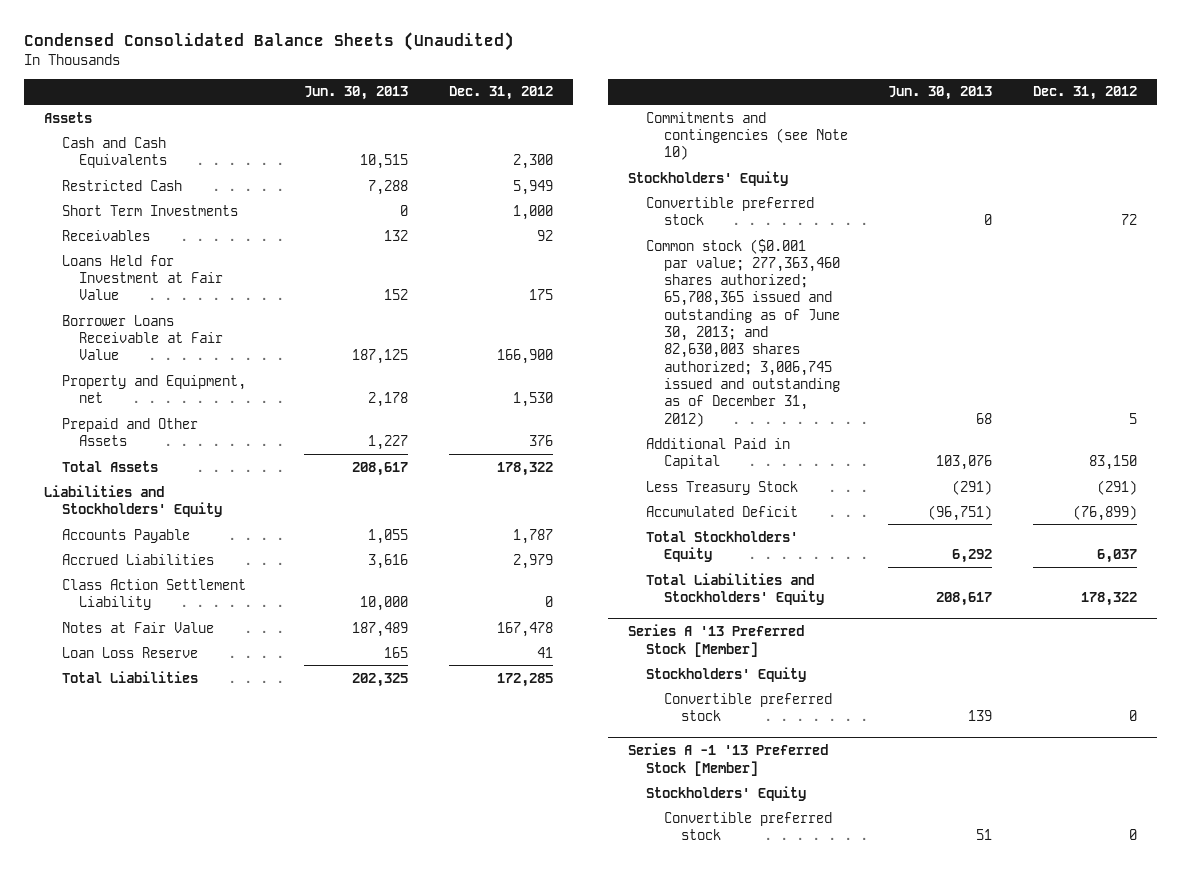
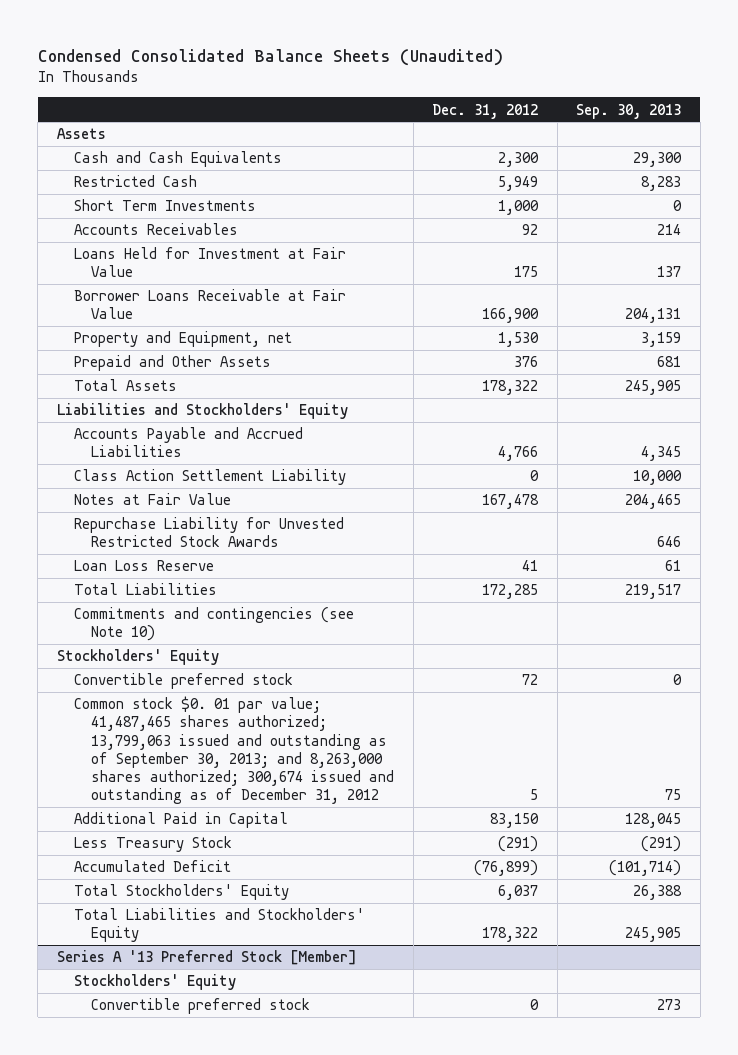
[304,86,409,101] Jun. 30, 2013 -> none
none -> [576,103,682,119] Sep. 30, 2013
[61,229,150,241] Receivables -> [73,223,238,236] Accounts Receivables
[61,528,190,543] Accounts Payable -> none
[61,553,214,565] Accrued Liabilities -> none
none -> [73,427,303,458] Accounts Payable and Accrued Liabilities
none -> [73,517,344,548] Repurchase Liability for Unvested Restricted Stock Awards
[646,238,840,427] Common stock ($0.001 par value; 277,363,460 shares authorized; 65,708,365 issued and outstanding as of June 30, 2013; and 82,630,003 shares authorized; 3,006,745 issued and outstanding as of December 31, 2012) -> [73,696,395,805] Common stock $0. 01 par value; 41,487,465 shares authorized; 13,799,063 issued and outstanding as of September 30, 2013; and 8,263,000 shares authorized; 300,674 issued and outstanding as of December 31, 2012
[628,743,829,776] Series A -1 '13 Preferred Stock [Member] -> none
[646,785,807,801] Stockholders' Equity -> none
[663,811,832,840] Convertible preferred stock -> none

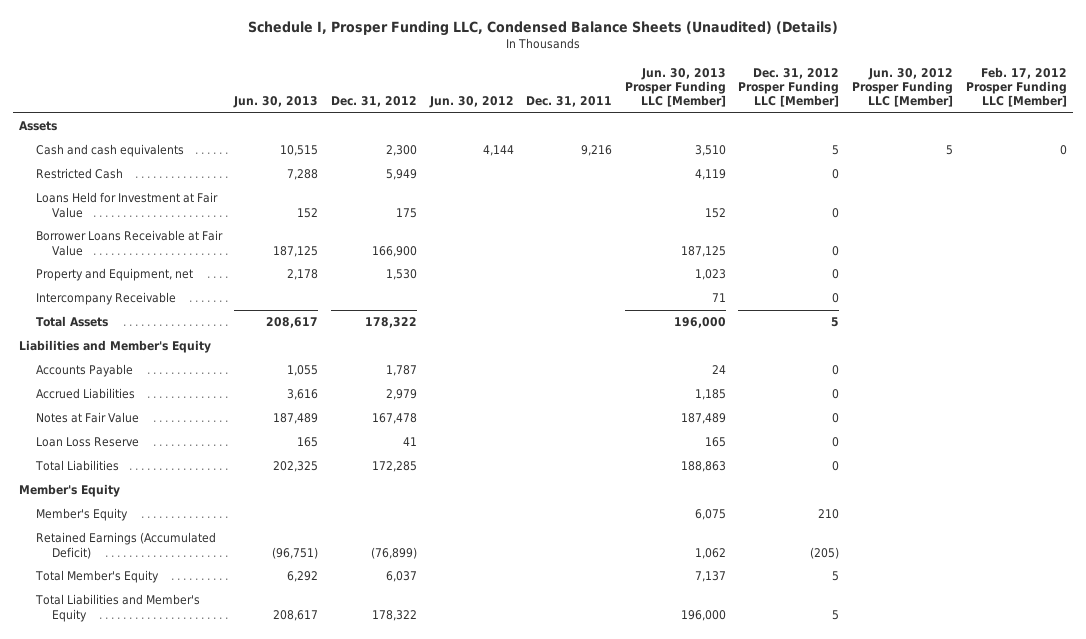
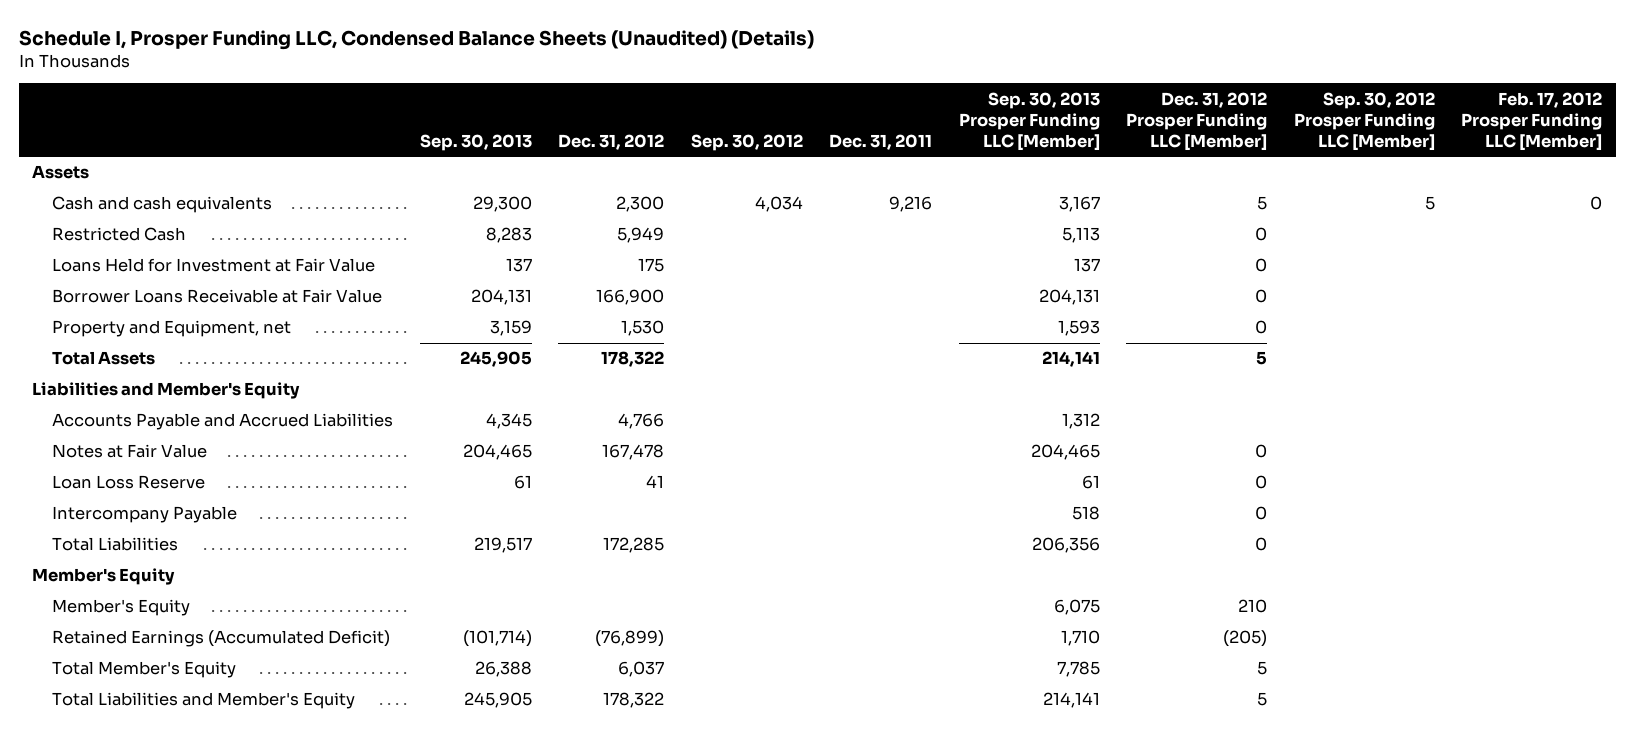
[233,96,319,109] Jun. 30, 2013 -> none
[428,96,514,109] Jun. 30, 2012 -> none
[624,67,726,108] Jun. 30, 2013 Prosper Funding LLC [Member] -> none
[852,67,954,108] Jun. 30, 2012 Prosper Funding LLC [Member] -> none
none -> [419,133,532,151] Sep. 30, 2013
none -> [690,133,803,151] Sep. 30, 2012
none -> [958,91,1100,151] Sep. 30, 2013 Prosper Funding LLC [Member]
none -> [1293,91,1435,151] Sep. 30, 2012 Prosper Funding LLC [Member]
[35,292,176,306] Intercompany Receivable -> none
[35,364,133,378] Accounts Payable -> none
[35,388,135,400] Accrued Liabilities -> none
none -> [52,413,394,431] Accounts Payable and Accrued Liabilities
none -> [52,506,238,524] Intercompany Payable

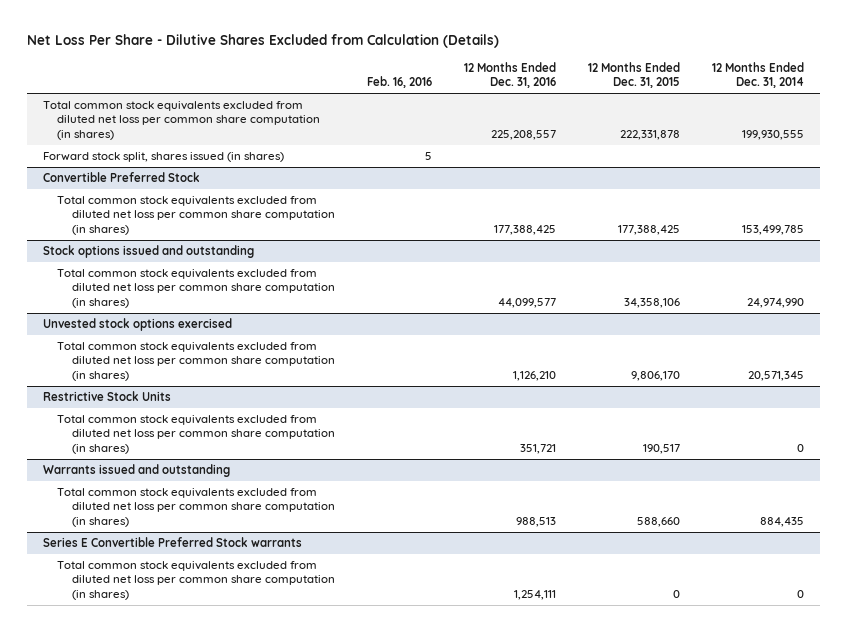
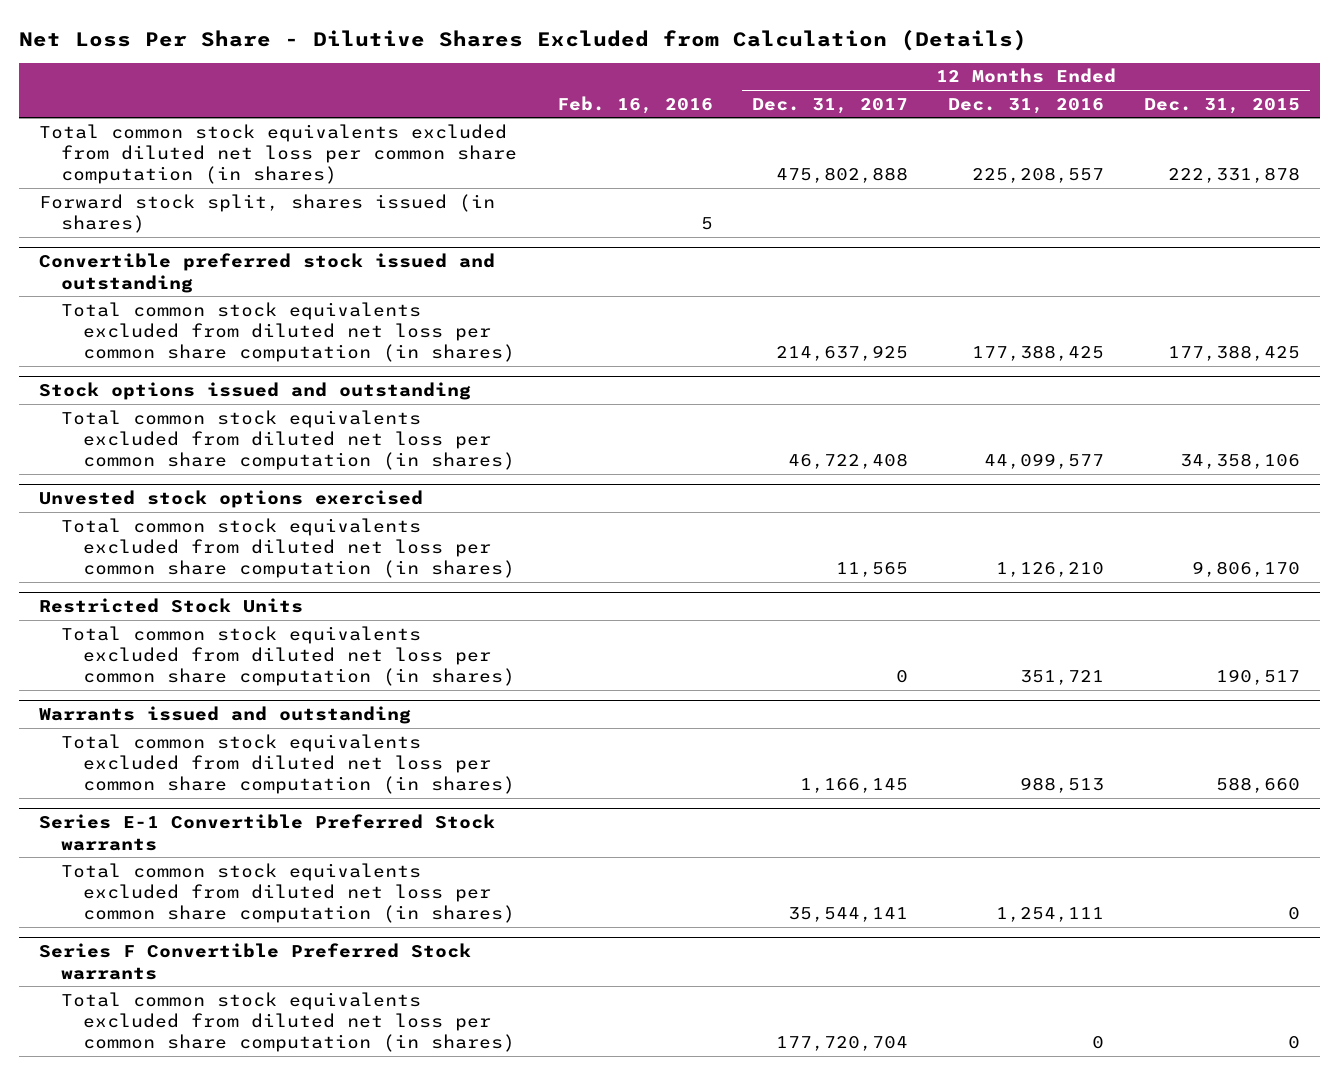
[712,61,805,89] 12 Months Ended Dec. 31, 2014 -> none
none -> [752,97,909,114] Dec. 31, 2017
[43,172,201,183] Convertible Preferred Stock -> [38,253,495,293] Convertible preferred stock issued and outstanding
[43,391,172,402] Restrictive Stock Units -> [38,598,303,614] Restricted Stock Units
[43,537,303,548] Series E Convertible Preferred Stock warrants -> [38,814,495,851] Series E-1 Convertible Preferred Stock warrants
none -> [38,943,471,980] Series F Convertible Preferred Stock warrants
none -> [60,991,515,1053] Total common stock equivalents excluded from diluted net loss per common share computation (in shares)

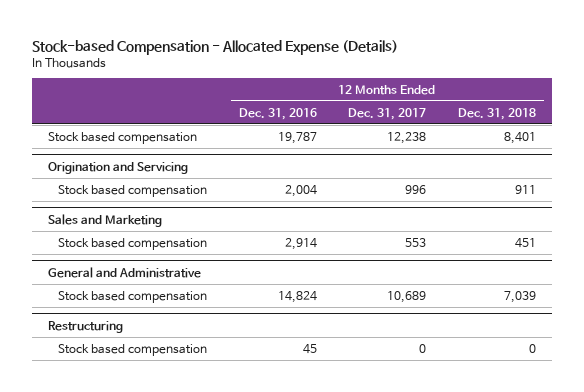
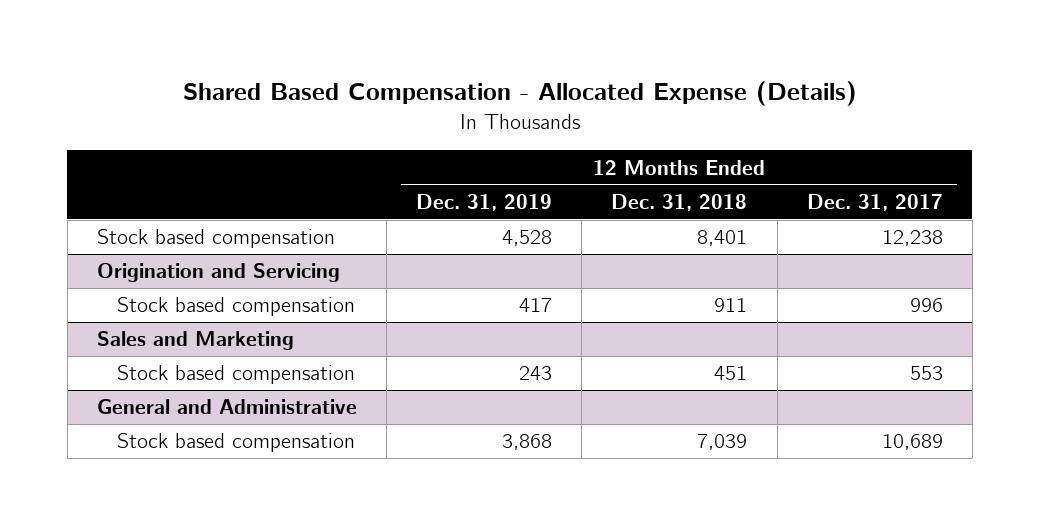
[32,39,399,55] Stock-based Compensation - Allocated Expense (Details) -> [182,81,857,107] Shared Based Compensation - Allocated Expense (Details)
[238,107,317,120] Dec. 31, 2016 -> none
none -> [416,194,553,212] Dec. 31, 2019
[48,320,124,333] Restructuring -> none
[58,343,208,356] Stock based compensation -> none

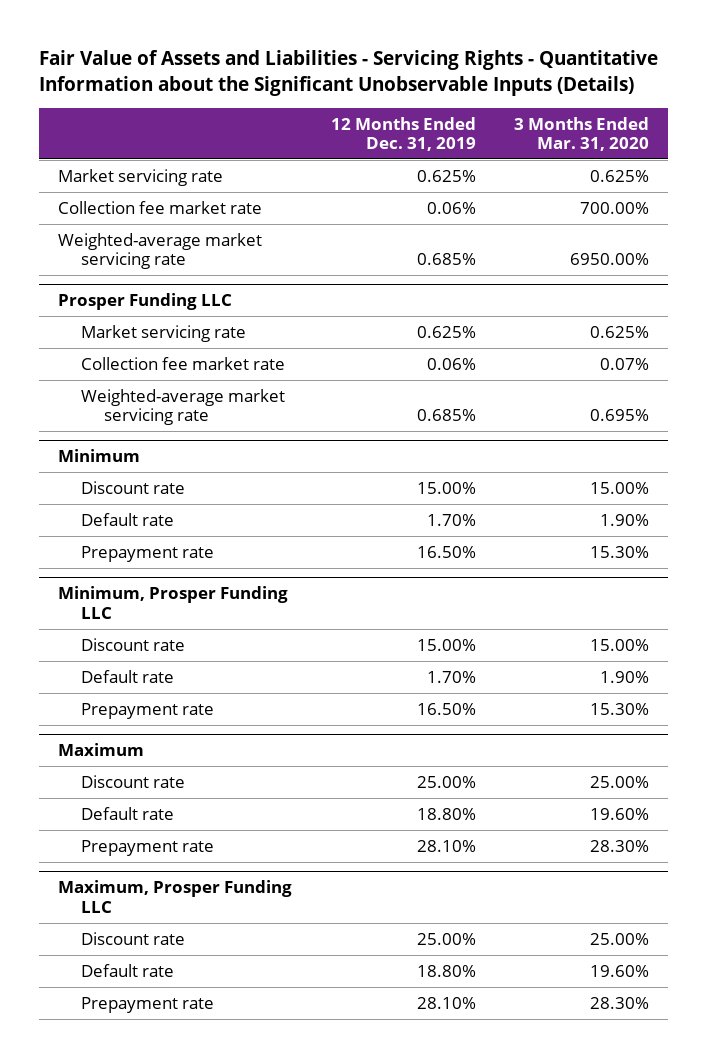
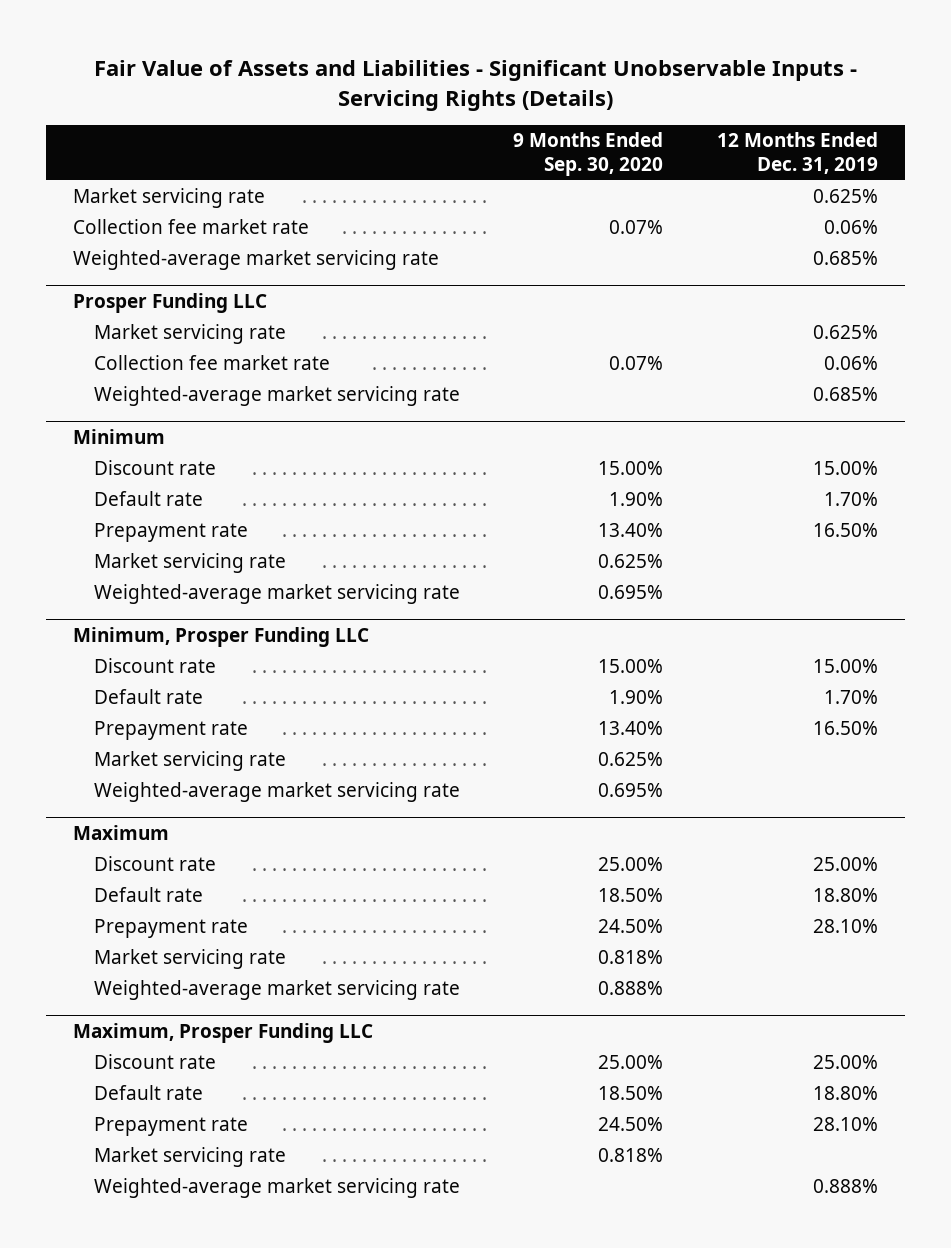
[39,50,659,97] Fair Value of Assets and Liabilities - Servicing Rights - Quantitative Information about the Significant Unobservable Inputs (Details) -> [93,59,857,111] Fair Value of Assets and Liabilities - Significant Unobservable Inputs - Servicing Rights (Details)
[513,116,649,151] 3 Months Ended Mar. 31, 2020 -> none
none -> [513,132,664,176] 9 Months Ended Sep. 30, 2020
none -> [93,553,286,574] Market servicing rate
none -> [93,584,460,605] Weighted-average market servicing rate
none -> [93,751,286,772] Market servicing rate
none -> [93,782,460,803] Weighted-average market servicing rate
none -> [93,949,286,970] Market servicing rate
none -> [93,980,460,1001] Weighted-average market servicing rate
none -> [93,1147,286,1168] Market servicing rate
none -> [93,1178,460,1199] Weighted-average market servicing rate

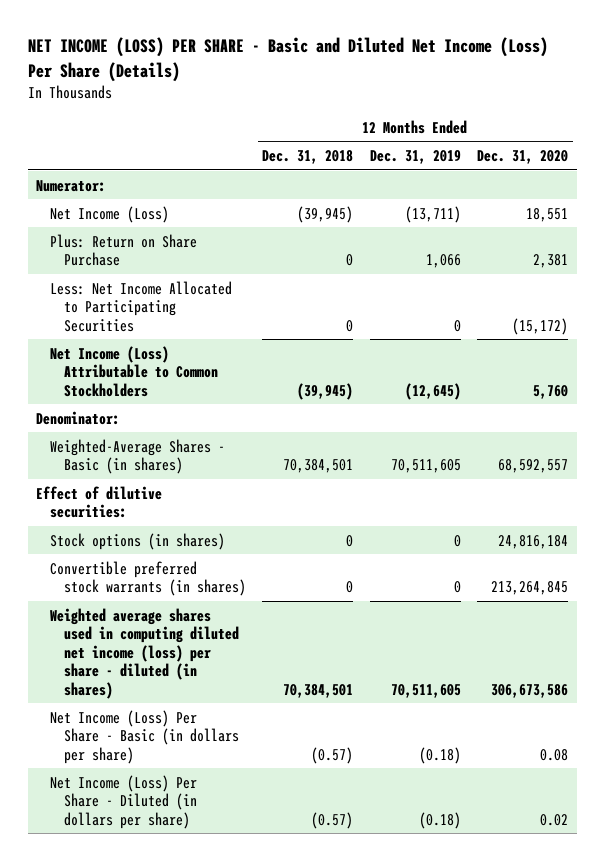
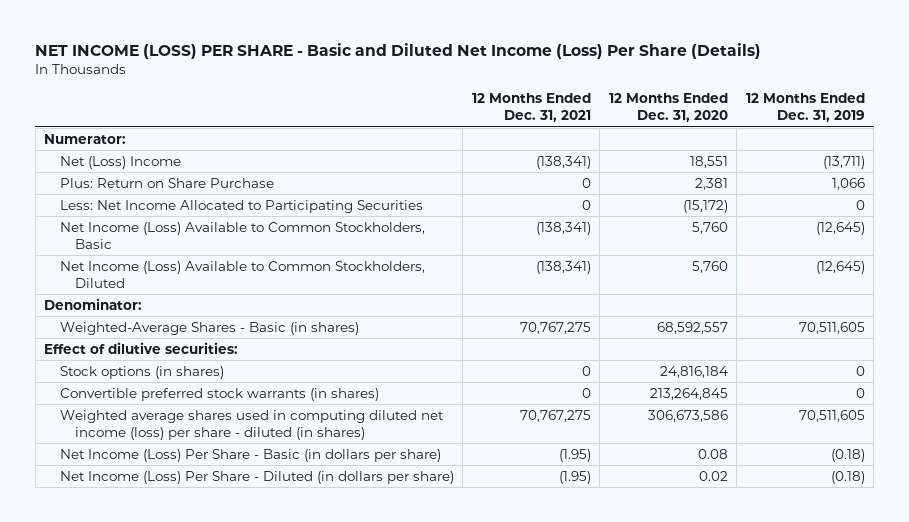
[262,150,354,165] Dec. 31, 2018 -> none
none -> [471,93,591,123] 12 Months Ended Dec. 31, 2021
[49,205,169,223] Net Income (Loss) -> [59,155,181,169] Net (Loss) Income
[49,345,218,397] Net Income (Loss) Attributable to Common Stockholders -> [59,221,425,249] Net Income (Loss) Available to Common Stockholders, Basic
none -> [59,260,425,288] Net Income (Loss) Available to Common Stockholders, Diluted

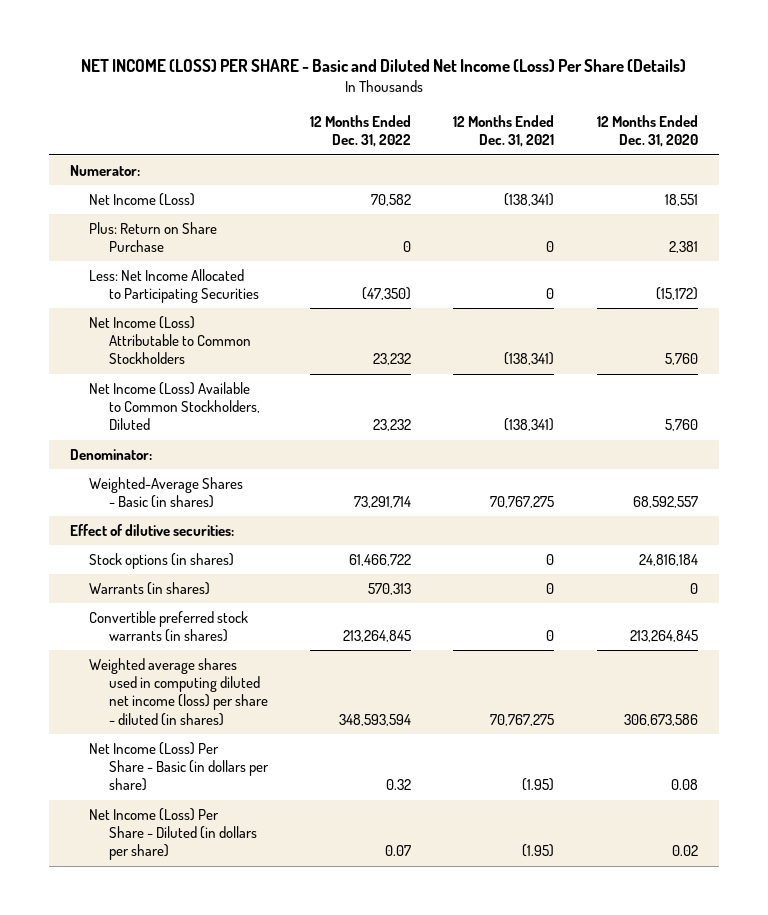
[745,93,865,123] 12 Months Ended Dec. 31, 2019 -> none
none -> [310,115,412,148] 12 Months Ended Dec. 31, 2022
[59,155,181,169] Net (Loss) Income -> [89,193,196,207] Net Income (Loss)
[59,221,425,249] Net Income (Loss) Available to Common Stockholders, Basic -> [89,316,251,365] Net Income (Loss) Attributable to Common Stockholders
none -> [89,582,211,596] Warrants (in shares)

